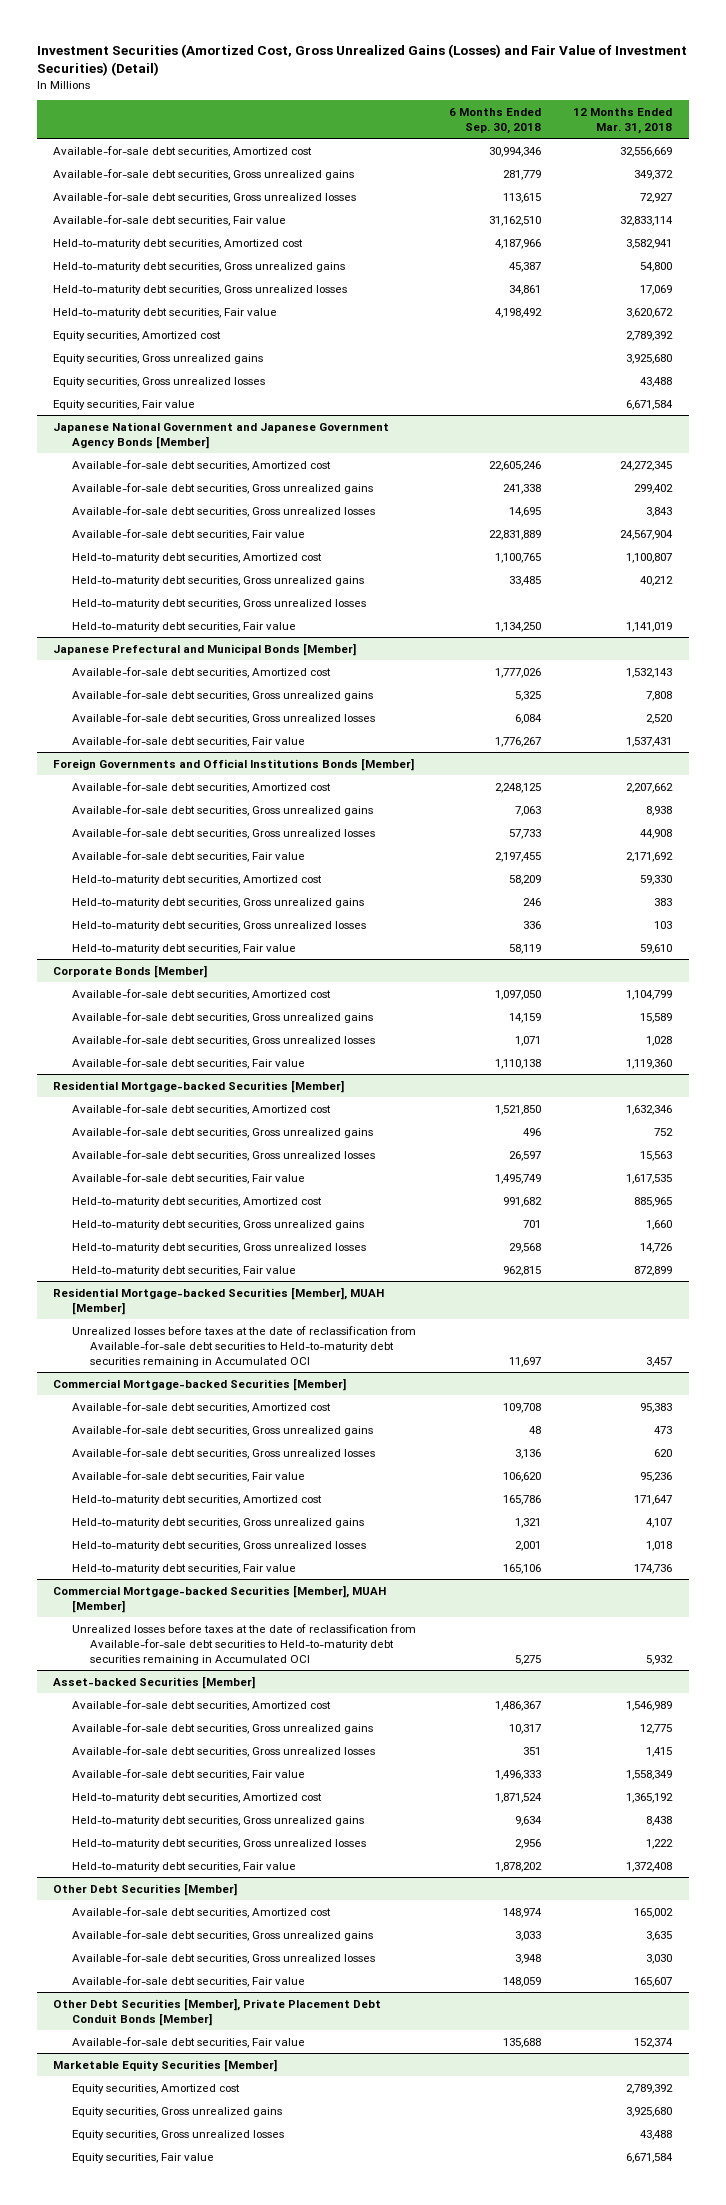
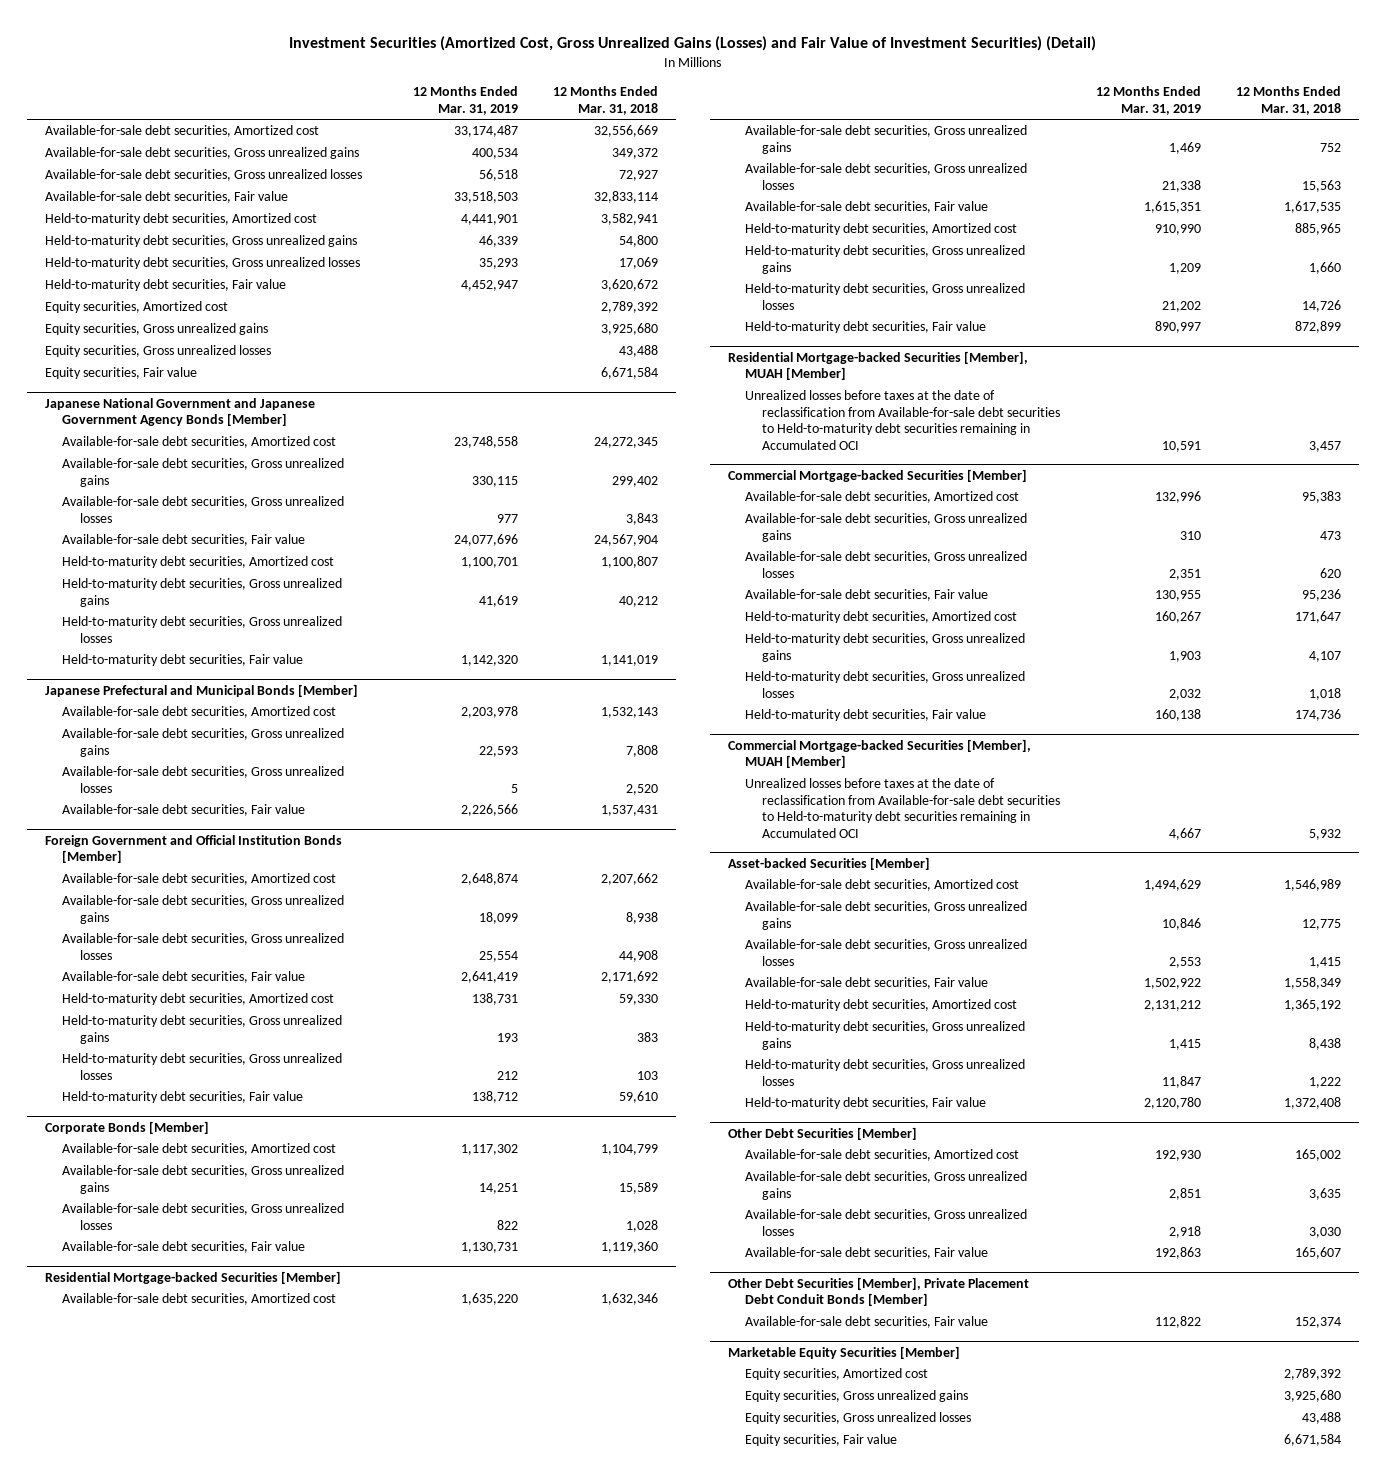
[448,108,541,135] 6 Months Ended Sep. 30, 2018 -> none
none -> [412,86,518,115] 12 Months Ended Mar. 31, 2019
[53,757,415,771] Foreign Governments and Official Institutions Bonds [Member] -> [44,834,342,864] Foreign Government and Official Institution Bonds [Member]

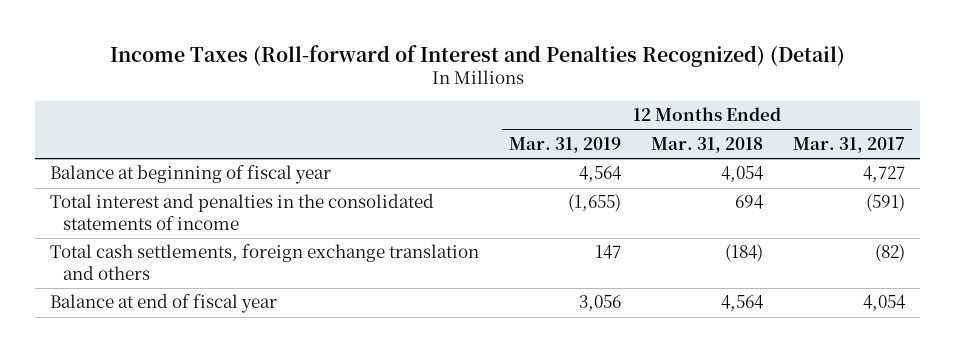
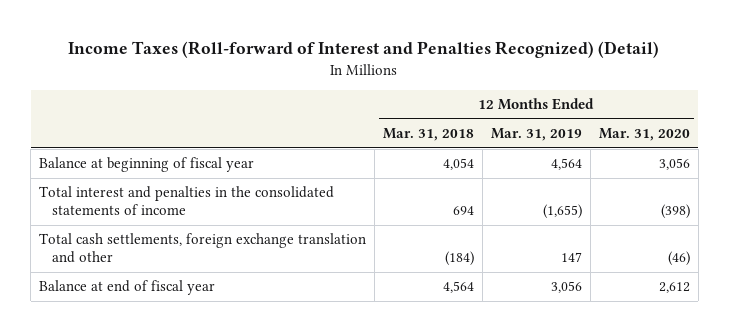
[792,137,905,154] Mar. 31, 2017 -> none
none -> [598,128,690,142] Mar. 31, 2020
[50,244,480,280] Total cash settlements, foreign exchange translation and others -> [38,233,366,264] Total cash settlements, foreign exchange translation and other

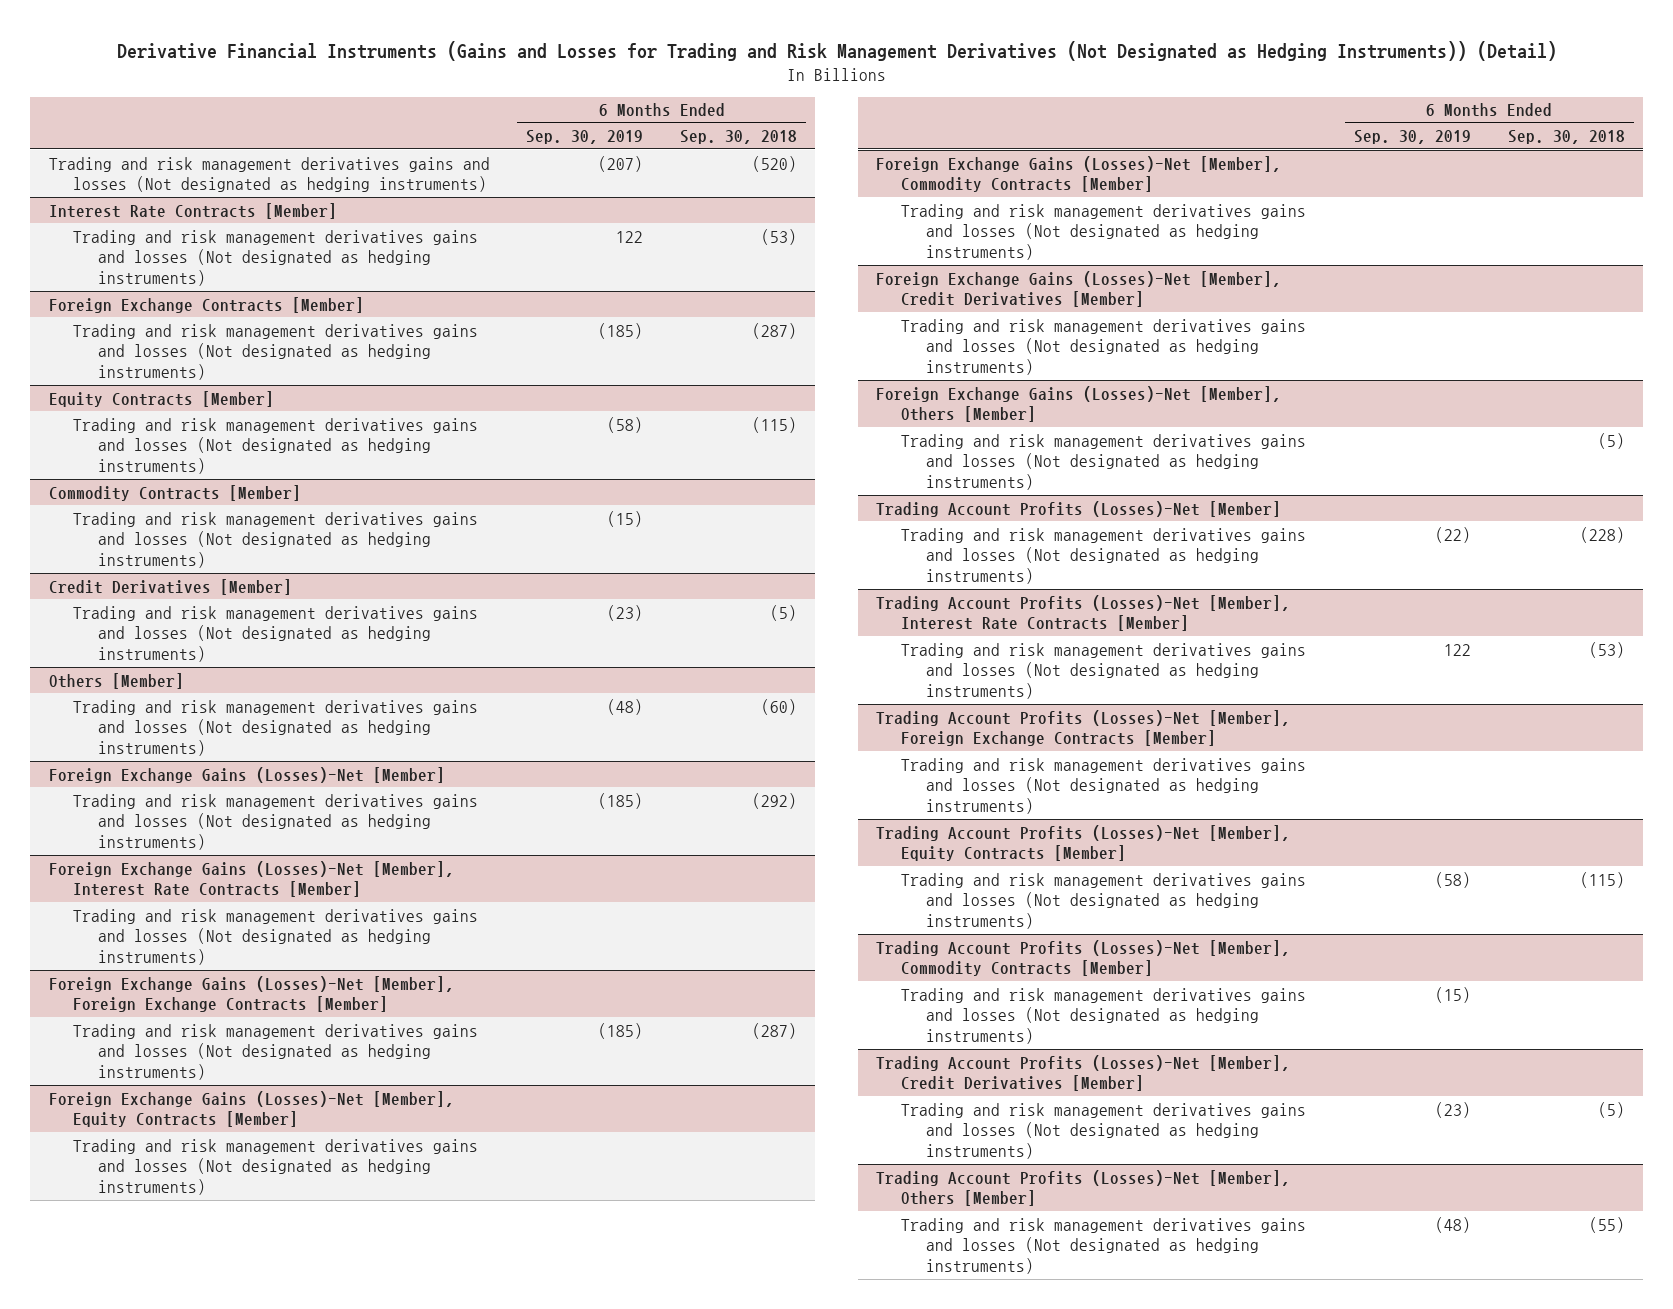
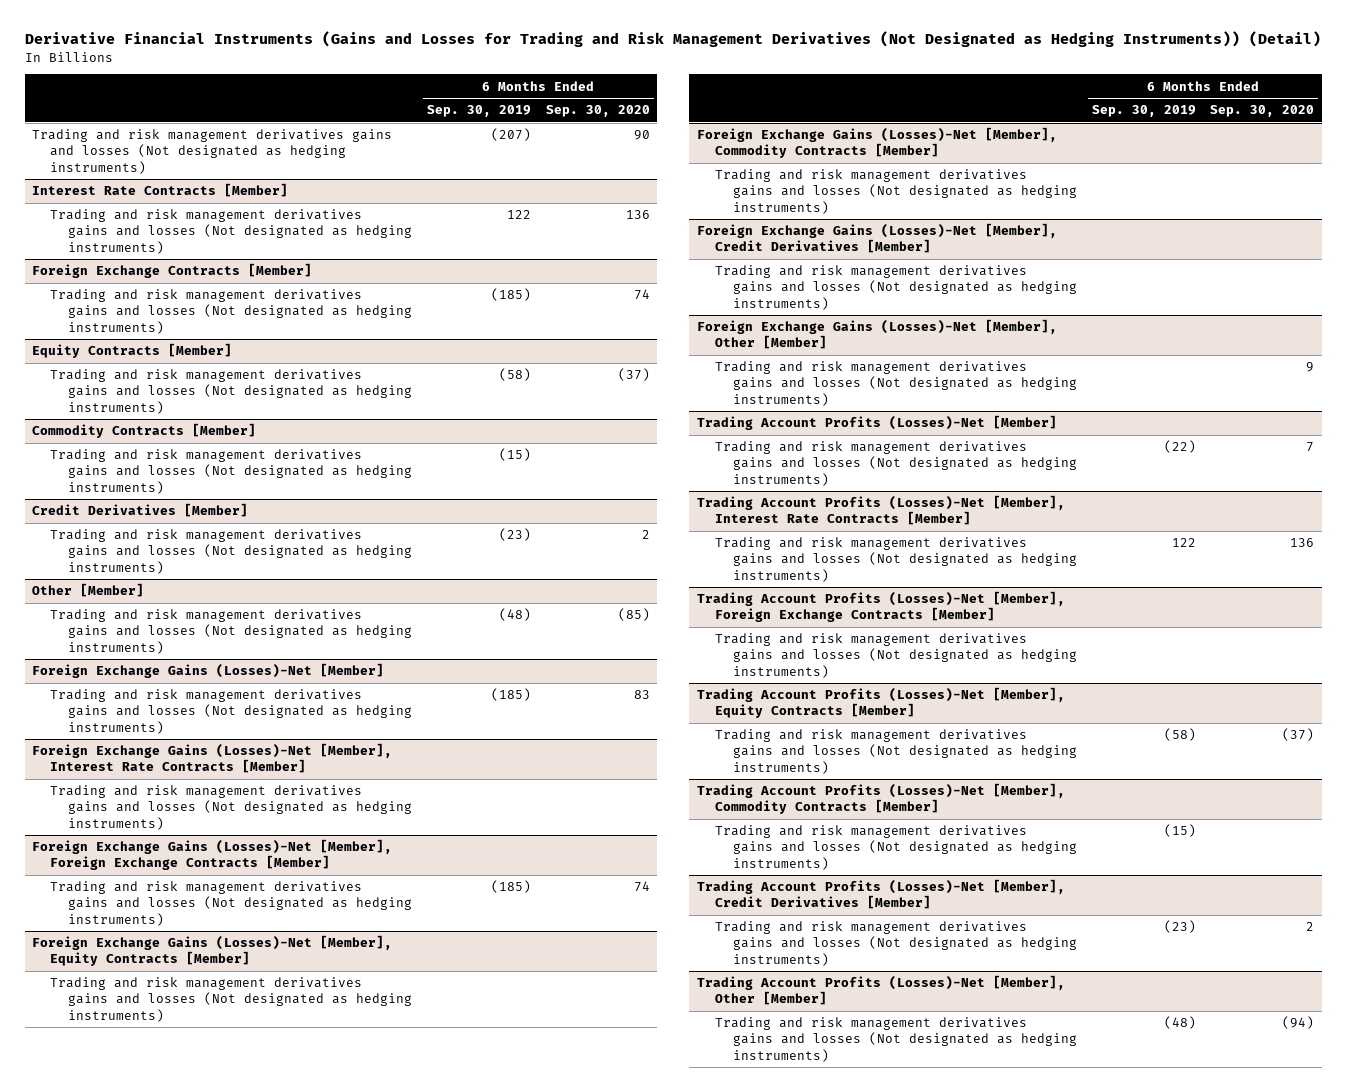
[680,130,798,145] Sep. 30, 2018 -> none
none -> [545,105,650,118] Sep. 30, 2020
[48,672,184,689] Others [Member] -> [32,583,145,598] Other [Member]
[876,385,1282,423] Foreign Exchange Gains (Losses)-Net [Member], Others [Member] -> [696,319,1057,350] Foreign Exchange Gains (Losses)-Net [Member], Other [Member]
[876,1169,1291,1207] Trading Account Profits (Losses)-Net [Member], Others [Member] -> [696,975,1065,1006] Trading Account Profits (Losses)-Net [Member], Other [Member]

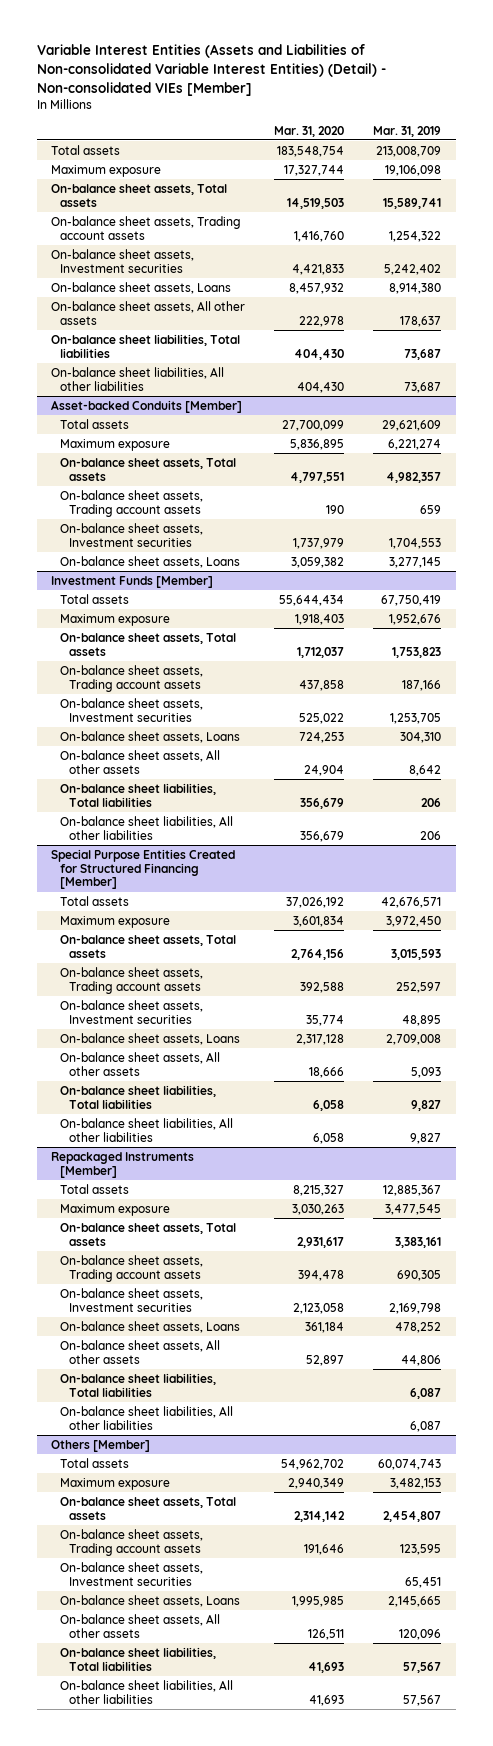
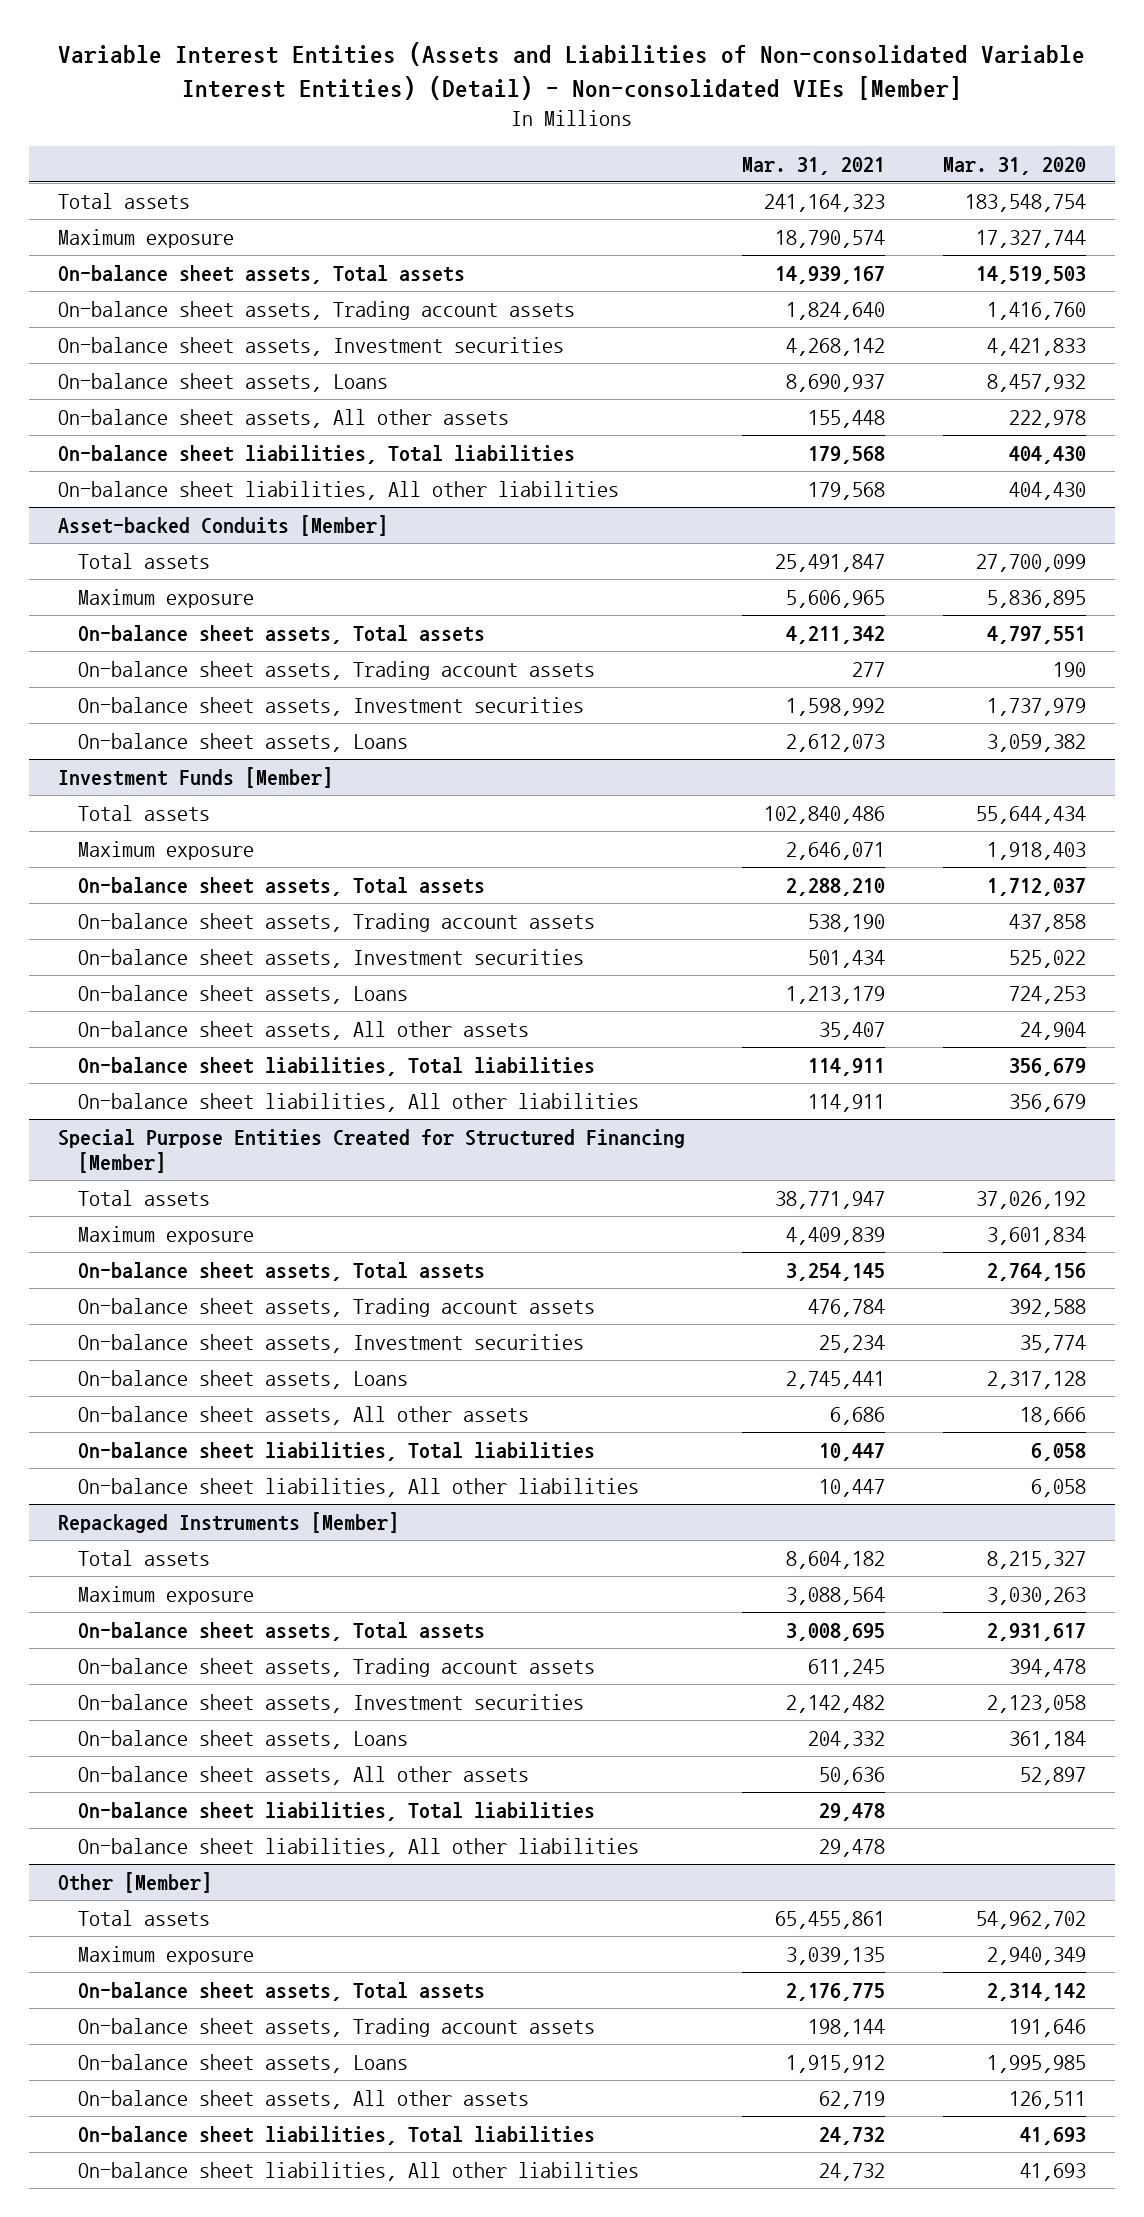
[373,125,442,137] Mar. 31, 2019 -> none
none -> [742,156,886,175] Mar. 31, 2021
[51,1439,151,1452] Others [Member] -> [57,1871,212,1893] Other [Member]
[60,1561,204,1586] On-balance sheet assets, Investment securities -> none

